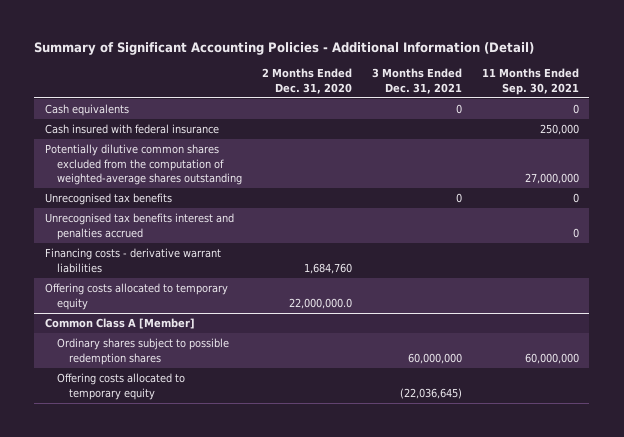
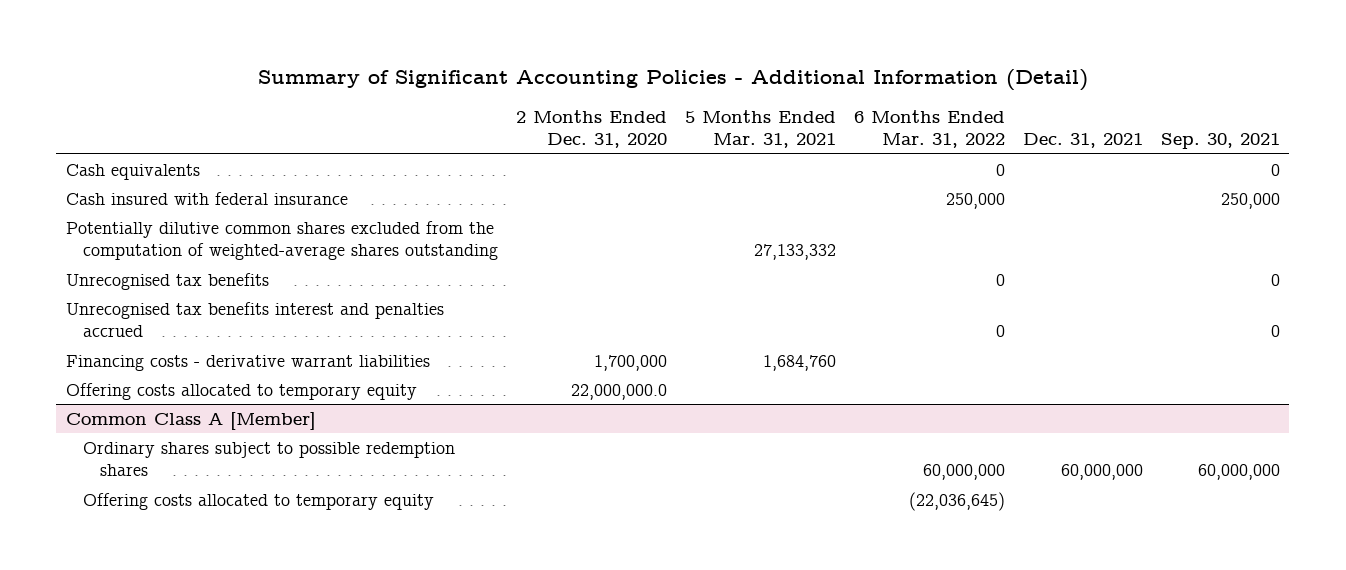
[372,68,463,94] 3 Months Ended Dec. 31, 2021 -> none
[482,68,580,95] 11 Months Ended Sep. 30, 2021 -> none
none -> [684,109,836,149] 5 Months Ended Mar. 31, 2021
none -> [854,109,1006,149] 6 Months Ended Mar. 31, 2022
none -> [1023,133,1144,149] Dec. 31, 2021
none -> [1161,133,1281,150] Sep. 30, 2021
[303,262,352,274] 1,684,760 -> [593,354,667,371] 1,700,000

